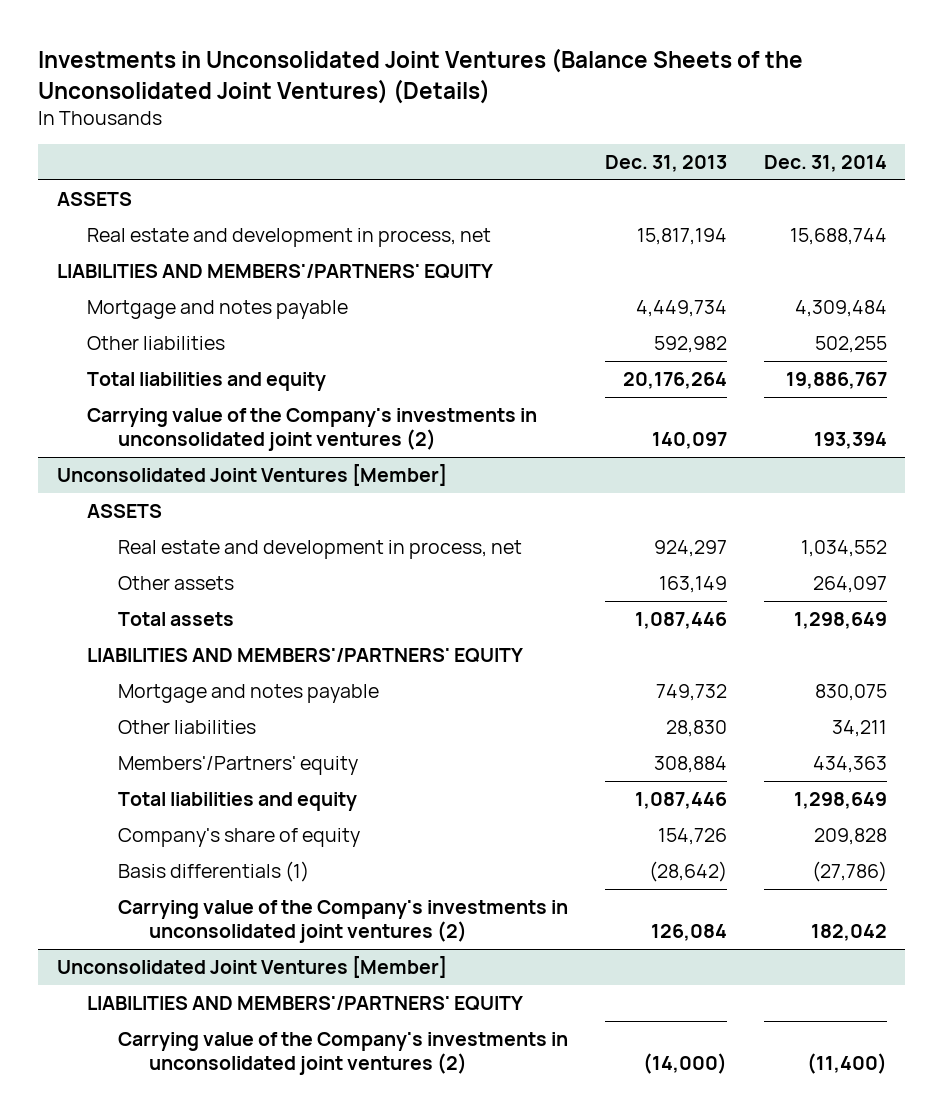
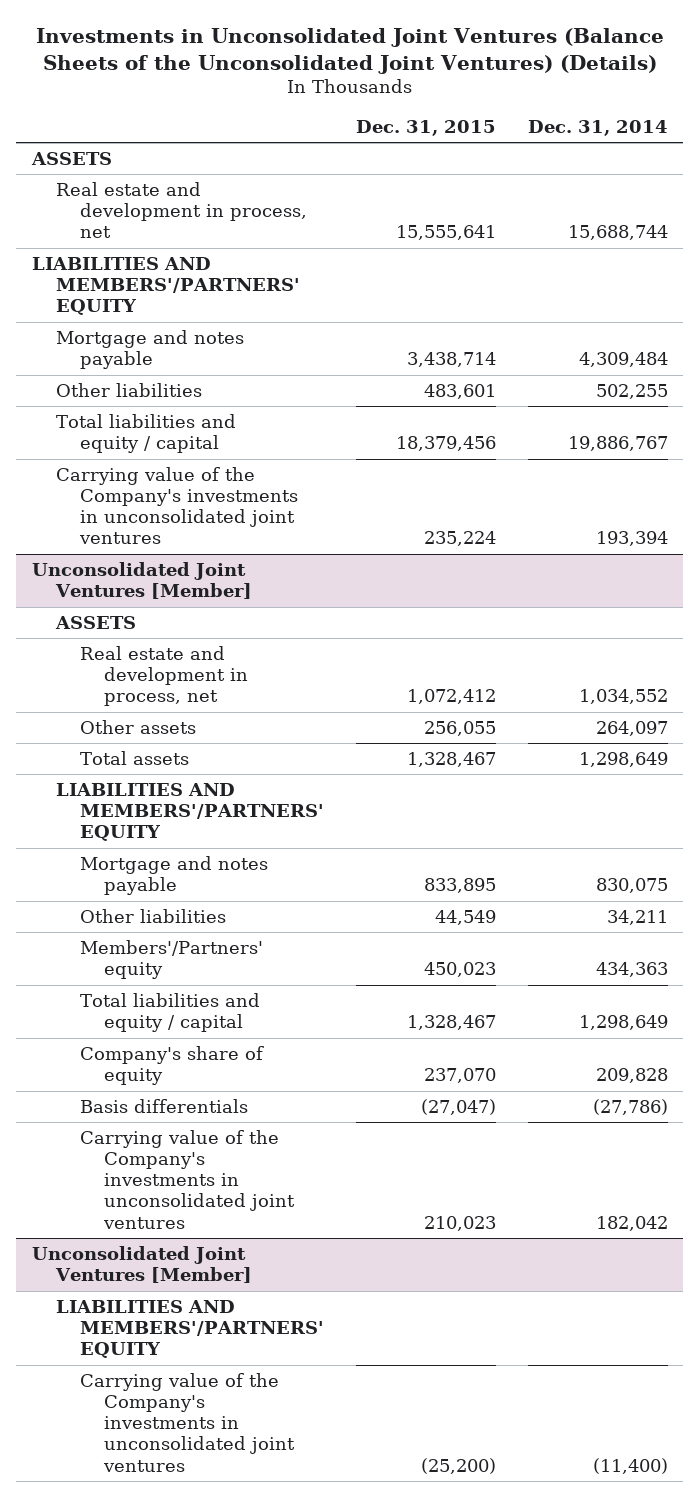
[604,155,727,173] Dec. 31, 2013 -> none
none -> [355,119,496,136] Dec. 31, 2015
[87,371,327,391] Total liabilities and equity -> [56,414,237,454] Total liabilities and equity / capital
[87,407,538,452] Carrying value of the Company's investments in unconsolidated joint ventures (2) -> [56,467,298,545] Carrying value of the Company's investments in unconsolidated joint ventures
[117,791,357,811] Total liabilities and equity -> [79,993,260,1033] Total liabilities and equity / capital
[117,860,309,882] Basis differentials (1) -> [79,1099,248,1114] Basis differentials
[117,899,568,944] Carrying value of the Company's investments in unconsolidated joint ventures (2) -> [79,1130,295,1229] Carrying value of the Company's investments in unconsolidated joint ventures
[117,1031,568,1076] Carrying value of the Company's investments in unconsolidated joint ventures (2) -> [79,1373,295,1472] Carrying value of the Company's investments in unconsolidated joint ventures

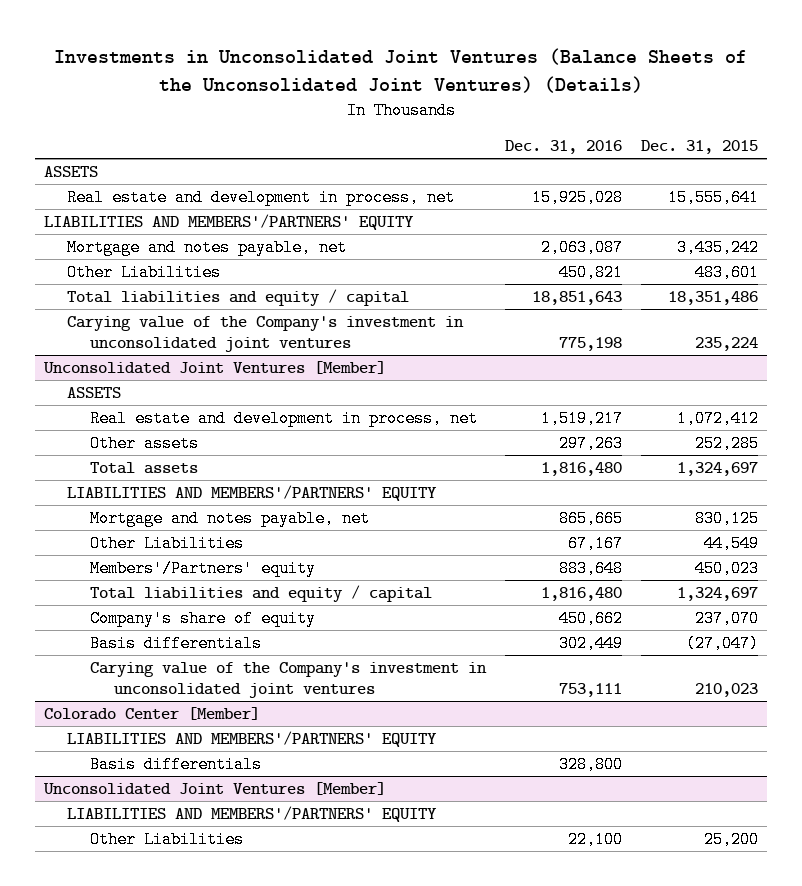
[527,119,668,136] Dec. 31, 2014 -> none
none -> [505,140,623,155] Dec. 31, 2016
[56,330,245,370] Mortgage and notes payable -> [67,239,348,257] Mortgage and notes payable, net
[406,352,496,368] 3,438,714 -> [676,239,759,257] 3,435,242
[56,383,203,398] Other liabilities -> [67,264,222,282] Other Liabilities
[395,436,496,452] 18,379,456 -> [667,291,758,306] 18,351,486
[56,467,298,545] Carrying value of the Company's investments in unconsolidated joint ventures -> [67,316,465,352] Carying value of the Company's investment in unconsolidated joint ventures
[423,721,496,737] 256,055 -> [694,435,759,453] 252,285
[406,752,496,768] 1,328,467 -> [676,462,758,477] 1,324,697
[79,856,268,896] Mortgage and notes payable -> [90,510,371,528] Mortgage and notes payable, net
[423,878,496,894] 833,895 -> [694,510,759,528] 830,125
[79,909,226,924] Other liabilities -> [90,535,245,553] Other Liabilities
[406,1015,496,1031] 1,328,467 -> [676,587,758,602] 1,324,697
[79,1130,295,1229] Carrying value of the Company's investments in unconsolidated joint ventures -> [90,662,488,698] Carying value of the Company's investment in unconsolidated joint ventures
none -> [44,707,261,721] Colorado Center [Member]
none -> [67,731,438,748] LIABILITIES AND MEMBERS'/PARTNERS' EQUITY
none -> [90,756,263,774] Basis differentials
[79,1373,295,1472] Carrying value of the Company's investments in unconsolidated joint ventures -> none
none -> [90,831,245,849] Other Liabilities

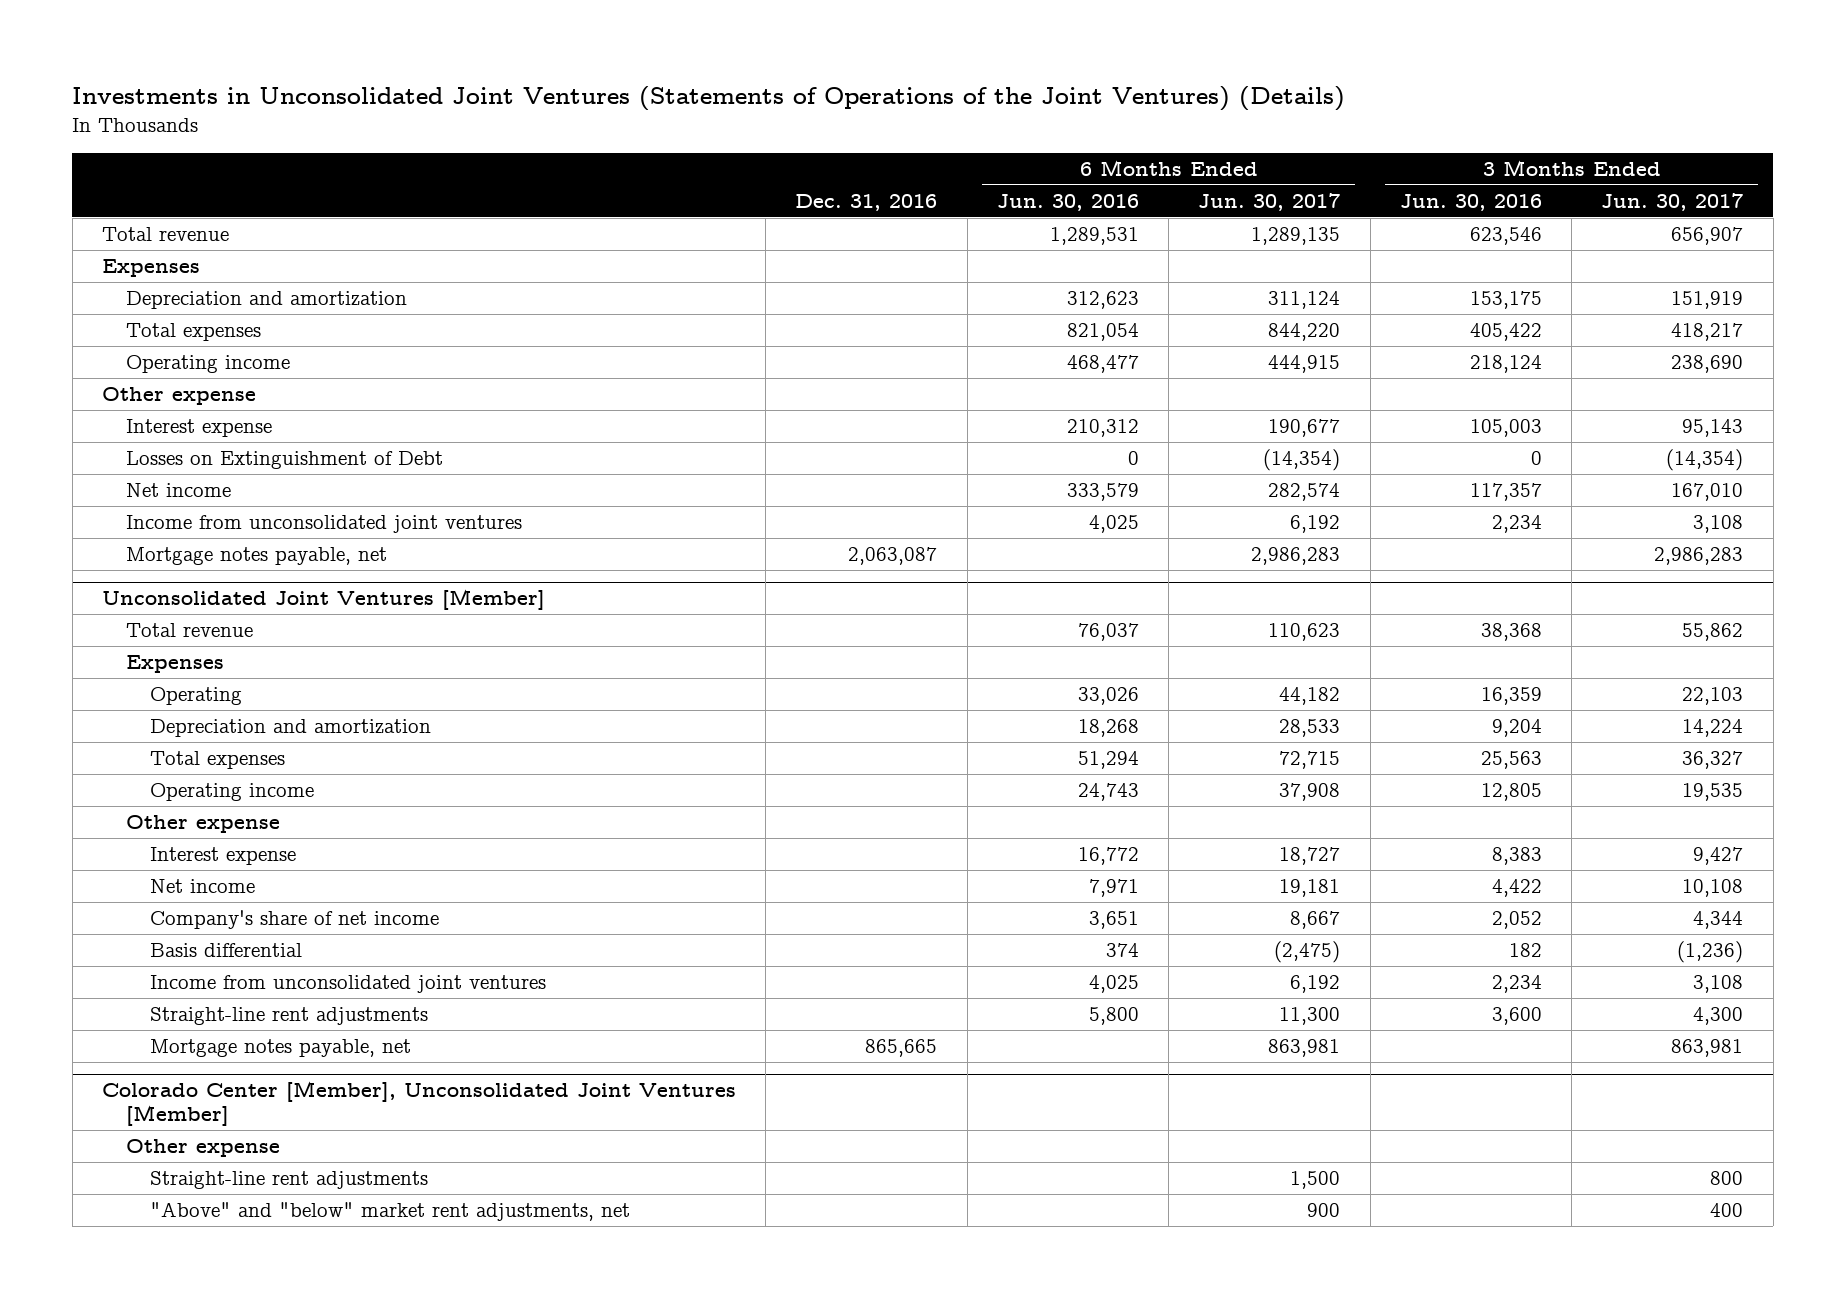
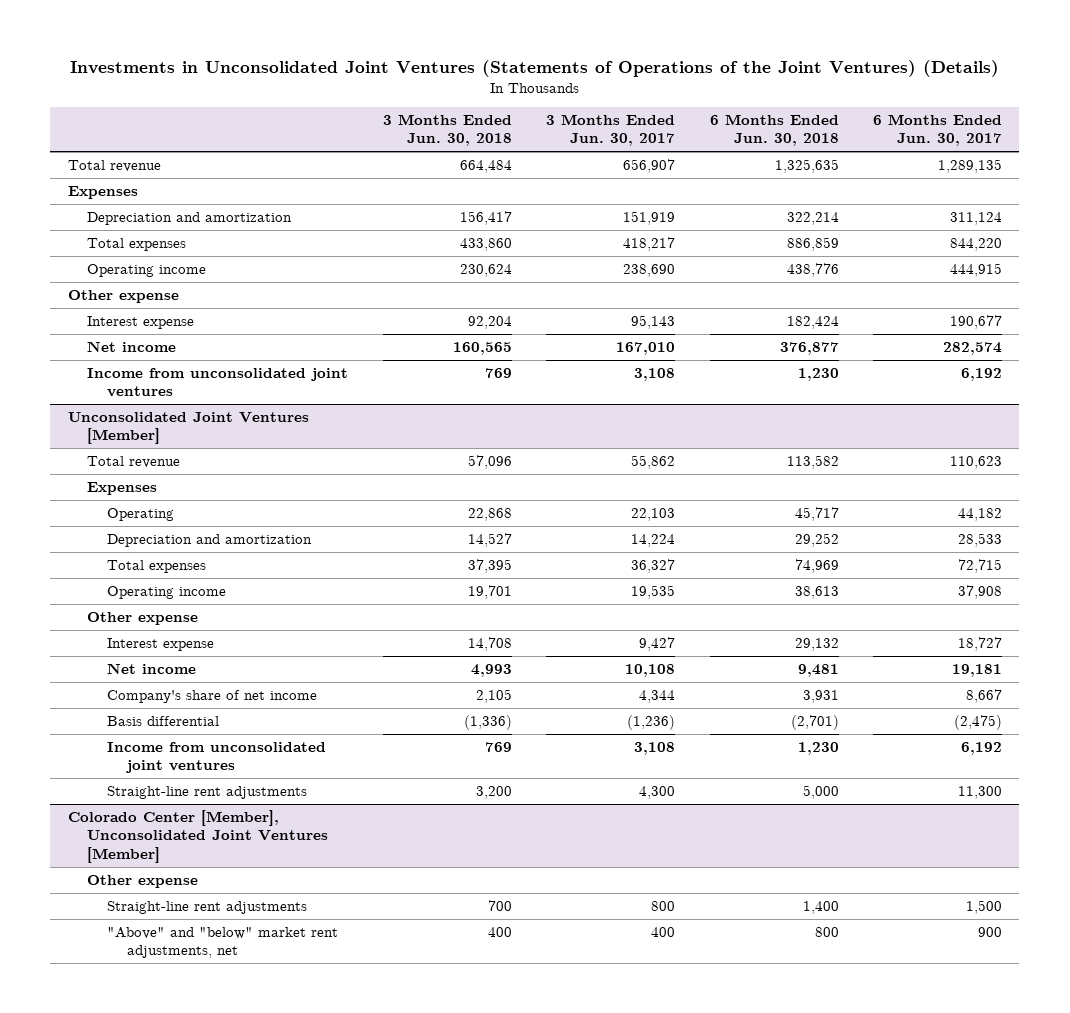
[795,194,938,212] Dec. 31, 2016 -> none
[996,194,1139,212] Jun. 30, 2016 -> none
[1399,194,1542,212] Jun. 30, 2016 -> none
none -> [382,113,512,147] 3 Months Ended Jun. 30, 2018
none -> [709,113,839,147] 6 Months Ended Jun. 30, 2018
[125,451,443,470] Losses on Extinguishment of Debt -> none
[125,547,387,566] Mortgage notes payable, net -> none
[149,1039,411,1058] Mortgage notes payable, net -> none

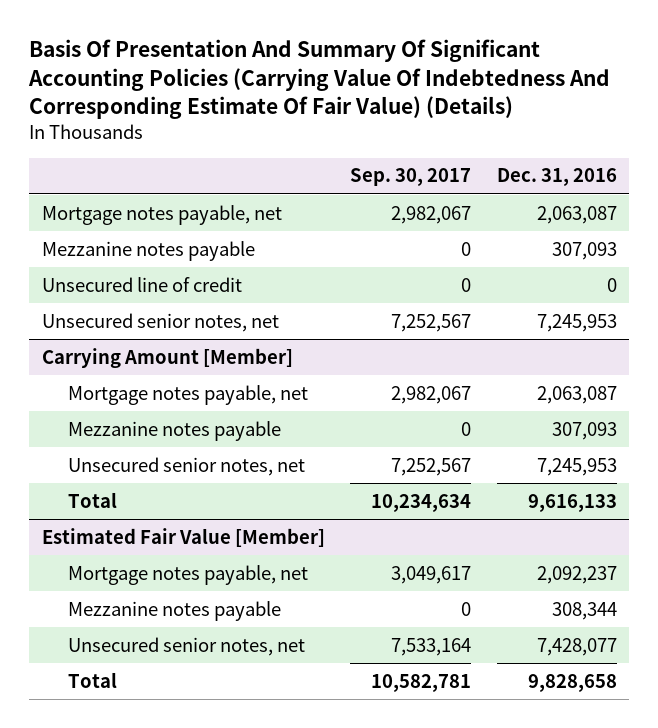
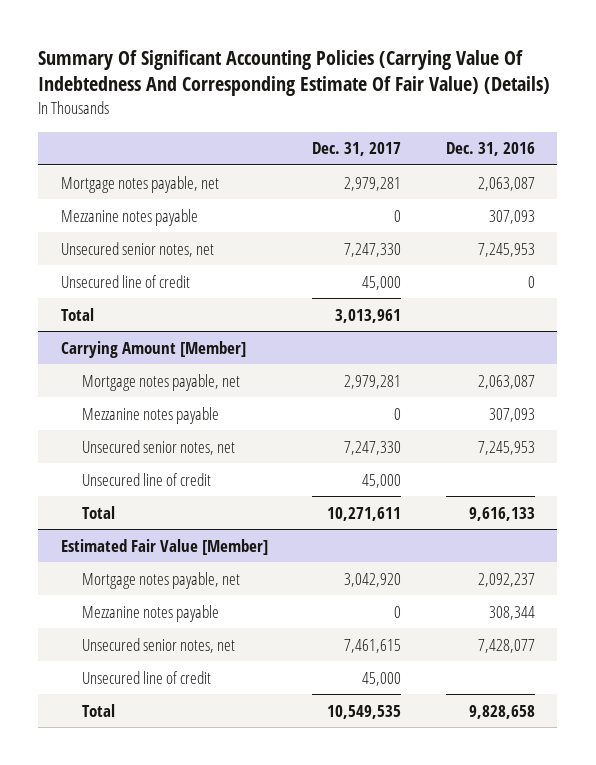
[27,39,610,120] Basis Of Presentation And Summary Of Significant Accounting Policies (Carrying Value Of Indebtedness And Corresponding Estimate Of Fair Value) (Details) -> [38,49,551,97] Summary Of Significant Accounting Policies (Carrying Value Of Indebtedness And Corresponding Estimate Of Fair Value) (Details)
[350,168,472,187] Sep. 30, 2017 -> none
none -> [312,142,402,157] Dec. 31, 2017
[41,276,242,292] Unsecured line of credit -> [60,274,190,288] Unsecured line of credit
none -> [60,307,94,321] Total
none -> [82,472,212,486] Unsecured line of credit
none -> [82,670,212,684] Unsecured line of credit

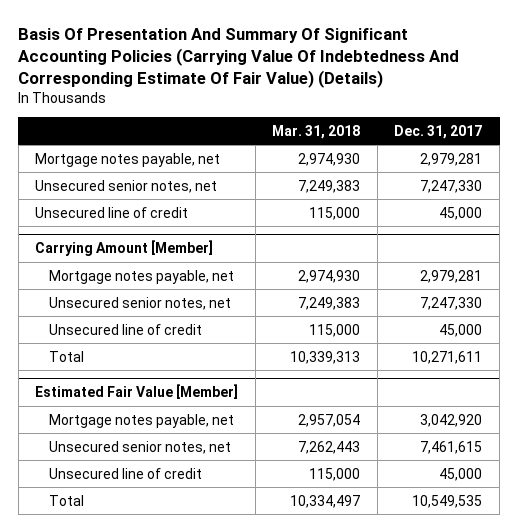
[38,49,551,97] Summary Of Significant Accounting Policies (Carrying Value Of Indebtedness And Corresponding Estimate Of Fair Value) (Details) -> [18,28,460,89] Basis Of Presentation And Summary Of Significant Accounting Policies (Carrying Value Of Indebtedness And Corresponding Estimate Of Fair Value) (Details)
[446,142,536,157] Dec. 31, 2016 -> none
none -> [272,124,361,139] Mar. 31, 2018
[60,208,198,226] Mezzanine notes payable -> none
[60,307,94,321] Total -> none
[82,406,220,424] Mezzanine notes payable -> none
[82,604,220,622] Mezzanine notes payable -> none

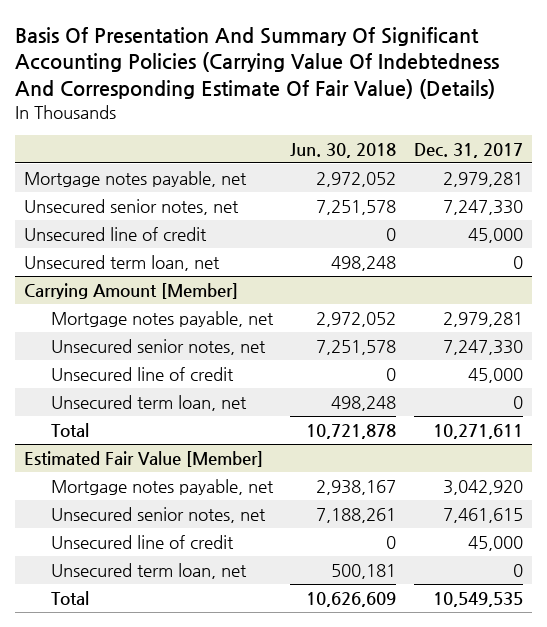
[272,124,361,139] Mar. 31, 2018 -> none
none -> [290,142,397,158] Jun. 30, 2018
none -> [24,254,221,271] Unsecured term loan, net
none -> [50,394,247,411] Unsecured term loan, net
none -> [50,562,247,579] Unsecured term loan, net

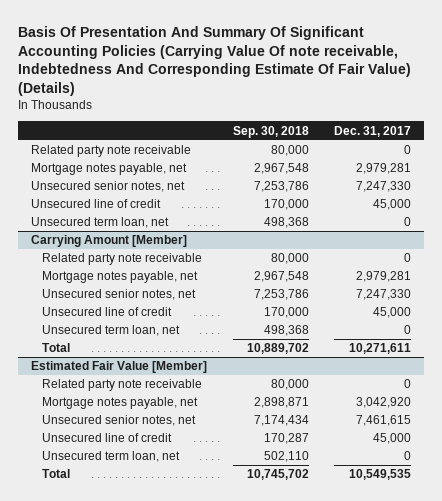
[15,26,500,99] Basis Of Presentation And Summary Of Significant Accounting Policies (Carrying Value Of Indebtedness And Corresponding Estimate Of Fair Value) (Details) -> [18,25,412,97] Basis Of Presentation And Summary Of Significant Accounting Policies (Carrying Value Of note receivable, Indebtedness And Corresponding Estimate Of Fair Value) (Details)
[290,142,397,158] Jun. 30, 2018 -> none
none -> [232,125,309,138] Sep. 30, 2018
none -> [30,145,191,158] Related party note receivable
none -> [42,253,203,266] Related party note receivable
none -> [42,379,203,392] Related party note receivable

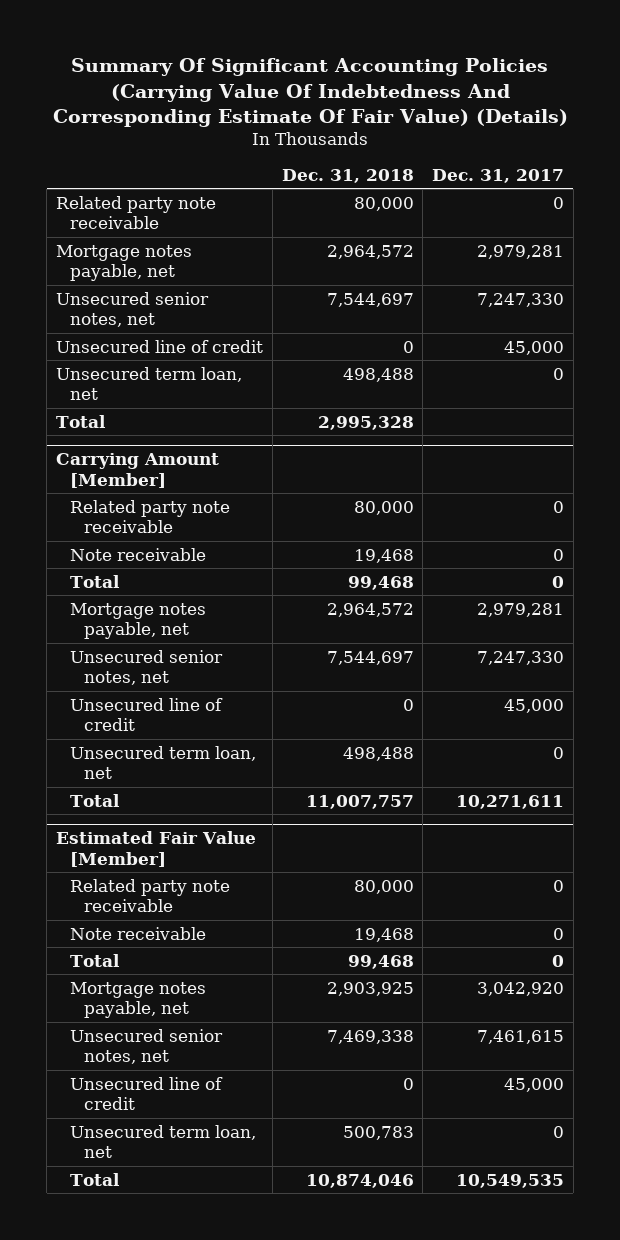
[18,25,412,97] Basis Of Presentation And Summary Of Significant Accounting Policies (Carrying Value Of note receivable, Indebtedness And Corresponding Estimate Of Fair Value) (Details) -> [53,58,569,127] Summary Of Significant Accounting Policies (Carrying Value Of Indebtedness And Corresponding Estimate Of Fair Value) (Details)
[232,125,309,138] Sep. 30, 2018 -> none
none -> [281,168,414,183] Dec. 31, 2018
none -> [56,414,107,428] Total
none -> [70,547,207,561] Note receivable
none -> [70,574,121,588] Total
none -> [70,926,207,940] Note receivable
none -> [70,953,121,967] Total

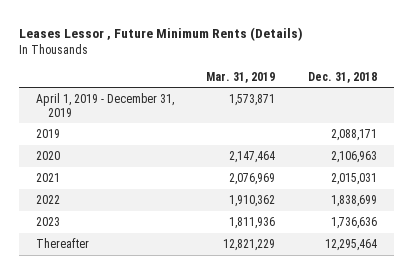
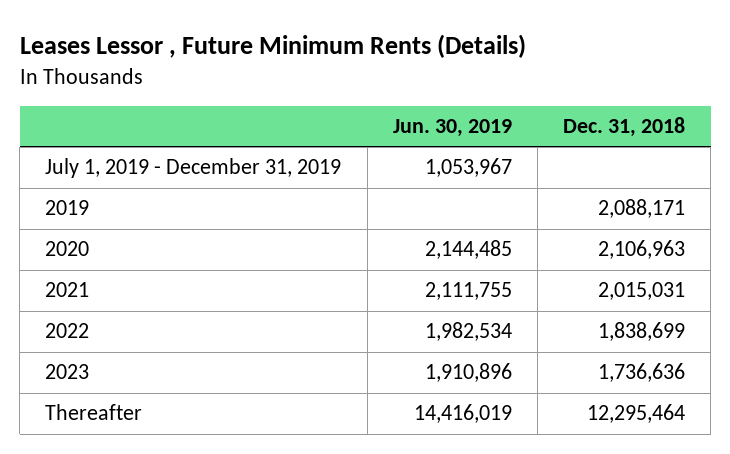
[206,71,276,83] Mar. 31, 2019 -> none
none -> [392,119,512,138] Jun. 30, 2019
[35,93,174,117] April 1, 2019 - December 31, 2019 -> [45,158,342,179] July 1, 2019 - December 31, 2019

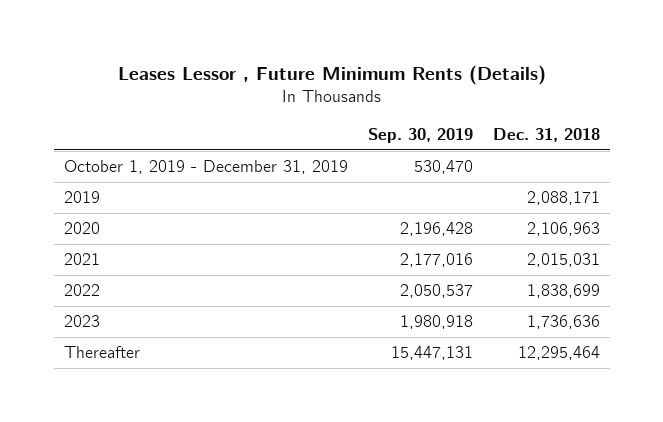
[392,119,512,138] Jun. 30, 2019 -> none
none -> [367,128,473,144] Sep. 30, 2019
[45,158,342,179] July 1, 2019 - December 31, 2019 -> [63,160,348,175] October 1, 2019 - December 31, 2019

